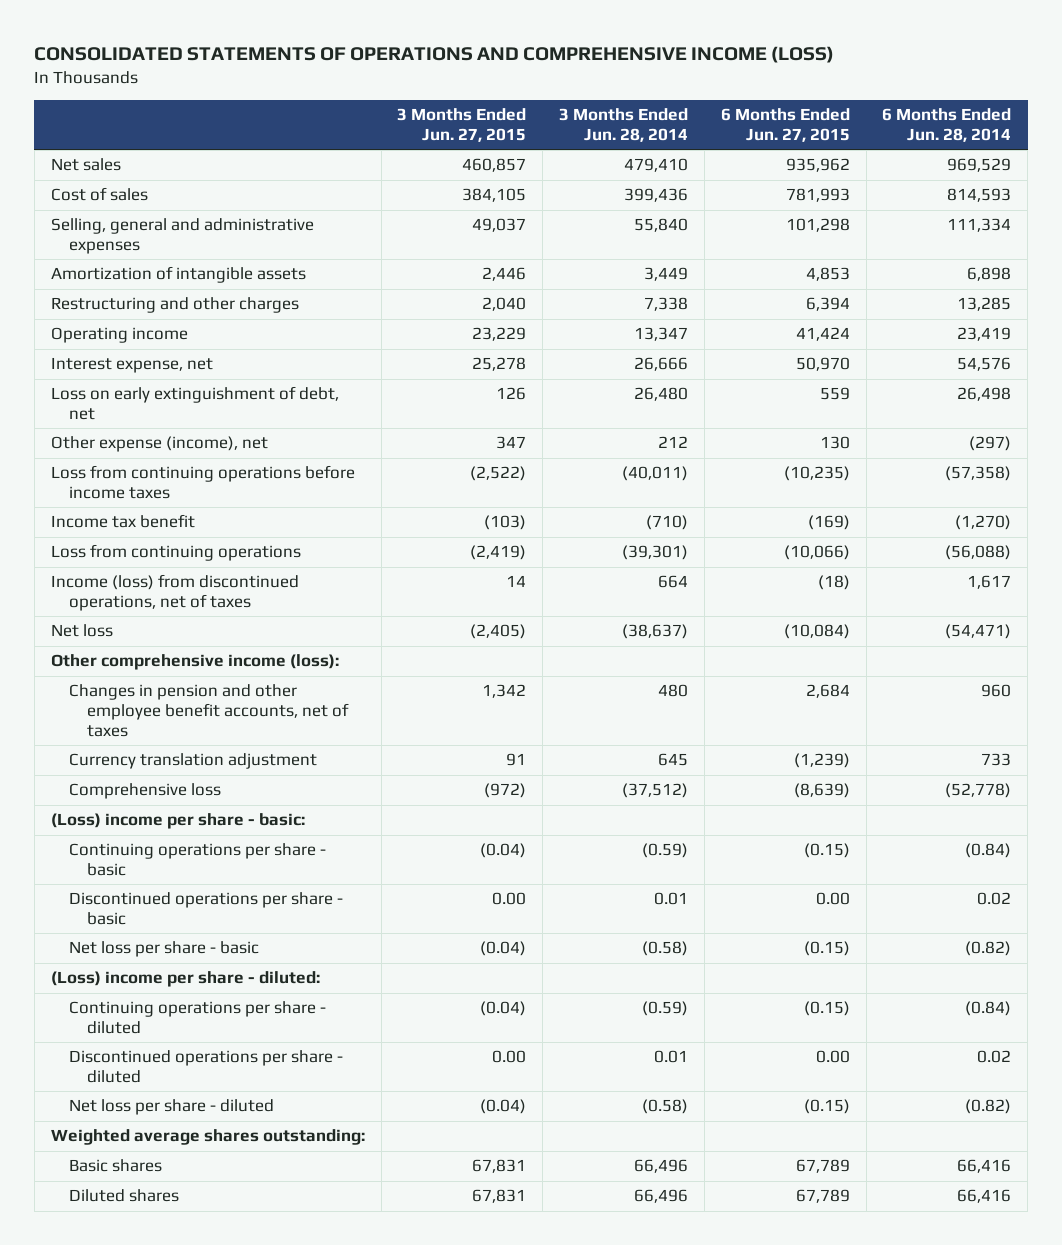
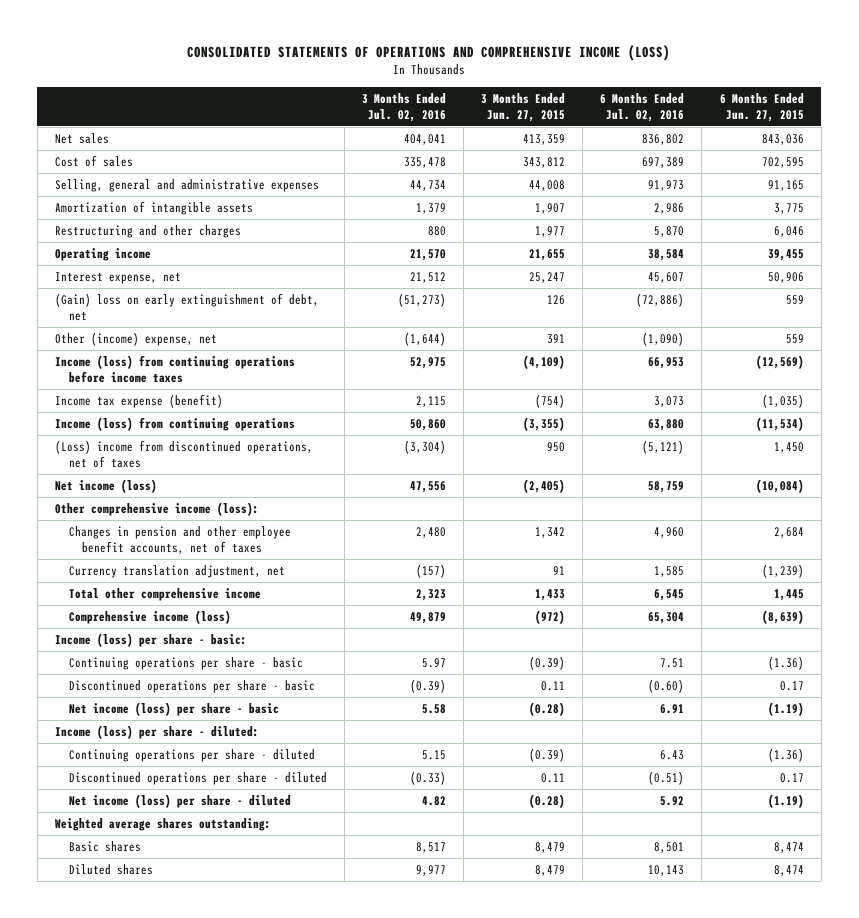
[559,107,689,142] 3 Months Ended Jun. 28, 2014 -> none
[882,107,1012,142] 6 Months Ended Jun. 28, 2014 -> none
none -> [361,92,446,122] 3 Months Ended Jul. 02, 2016
none -> [600,92,685,122] 6 Months Ended Jul. 02, 2016
[462,158,527,173] 460,857 -> [523,134,566,146] 413,359
[785,158,850,173] 935,962 -> [761,134,804,146] 843,036
[462,188,527,203] 384,105 -> [523,157,566,169] 343,812
[785,188,850,203] 781,993 -> [761,157,804,169] 702,595
[472,218,527,233] 49,037 -> [529,180,566,192] 44,008
[785,218,850,233] 101,298 -> [767,180,804,192] 91,165
[482,267,527,282] 2,446 -> [535,203,566,215] 1,907
[805,267,850,282] 4,853 -> [773,203,804,215] 3,775
[482,297,527,312] 2,040 -> [535,226,566,238] 1,977
[805,297,850,312] 6,394 -> [773,226,804,238] 6,046
[472,327,527,342] 23,229 -> [529,249,566,262] 21,655
[795,327,850,342] 41,424 -> [767,249,804,262] 39,455
[472,357,527,372] 25,278 -> [529,272,566,284] 25,247
[795,357,850,372] 50,970 -> [767,272,804,284] 50,906
[50,386,339,420] Loss on early extinguishment of debt, net -> [55,293,320,322] (Gain) loss on early extinguishment of debt, net
[50,436,268,453] Other expense (income), net -> [55,332,218,347] Other (income) expense, net
[496,436,527,450] 347 -> [547,334,566,345] 391
[819,436,850,450] 130 -> [785,334,804,345] 559
[50,465,355,499] Loss from continuing operations before income taxes -> [55,355,296,384] Income (loss) from continuing operations before income taxes
[470,466,527,482] (2,522) -> [523,355,566,370] (4,109)
[783,466,850,482] (10,235) -> [755,355,804,370] (12,569)
[50,514,195,529] Income tax benefit -> [55,394,224,409] Income tax expense (benefit)
[484,515,527,531] (103) -> [535,394,566,409] (754)
[807,515,850,531] (169) -> [761,394,804,409] (1,035)
[50,544,301,562] Loss from continuing operations -> [55,417,296,432] Income (loss) from continuing operations
[470,545,527,561] (2,419) -> [523,417,566,432] (3,355)
[783,545,850,561] (10,066) -> [755,417,804,432] (11,534)
[50,574,299,611] Income (loss) from discontinued operations, net of taxes -> [55,440,314,469] (Loss) income from discontinued operations, net of taxes
[506,575,527,588] 14 -> [547,442,566,453] 950
[817,575,850,591] (18) -> [773,442,804,454] 1,450
[50,624,113,638] Net loss -> [55,479,158,494] Net income (loss)
[68,753,317,770] Currency translation adjustment -> [68,565,285,579] Currency translation adjustment, net
none -> [68,588,261,602] Total other comprehensive income
[68,783,221,800] Comprehensive loss -> [68,610,231,625] Comprehensive income (loss)
[50,813,305,830] (Loss) income per share - basic: -> [55,633,248,648] Income (loss) per share - basic:
[480,843,527,859] (0.04) -> [529,656,566,671] (0.39)
[803,843,850,859] (0.15) -> [767,656,804,671] (1.36)
[492,892,527,906] 0.00 -> [541,681,566,692] 0.11
[815,892,850,906] 0.00 -> [779,681,804,692] 0.17
[68,941,259,958] Net loss per share - basic -> [68,702,279,717] Net income (loss) per share - basic
[480,941,527,957] (0.04) -> [529,702,566,717] (0.28)
[803,941,850,957] (0.15) -> [767,702,804,717] (1.19)
[50,971,320,988] (Loss) income per share - diluted: -> [55,725,260,740] Income (loss) per share - diluted:
[480,1001,527,1017] (0.04) -> [529,748,566,763] (0.39)
[803,1001,850,1017] (0.15) -> [767,748,804,763] (1.36)
[492,1050,527,1064] 0.00 -> [541,773,566,784] 0.11
[815,1050,850,1064] 0.00 -> [779,773,804,784] 0.17
[68,1099,274,1116] Net loss per share - diluted -> [68,794,291,809] Net income (loss) per share - diluted
[480,1099,527,1115] (0.04) -> [529,794,566,809] (0.28)
[803,1099,850,1115] (0.15) -> [767,794,804,809] (1.19)
[472,1159,527,1174] 67,831 -> [535,842,566,854] 8,479
[795,1159,850,1174] 67,789 -> [773,842,804,854] 8,474
[472,1189,527,1204] 67,831 -> [535,865,566,877] 8,479
[795,1189,850,1204] 67,789 -> [773,865,804,877] 8,474

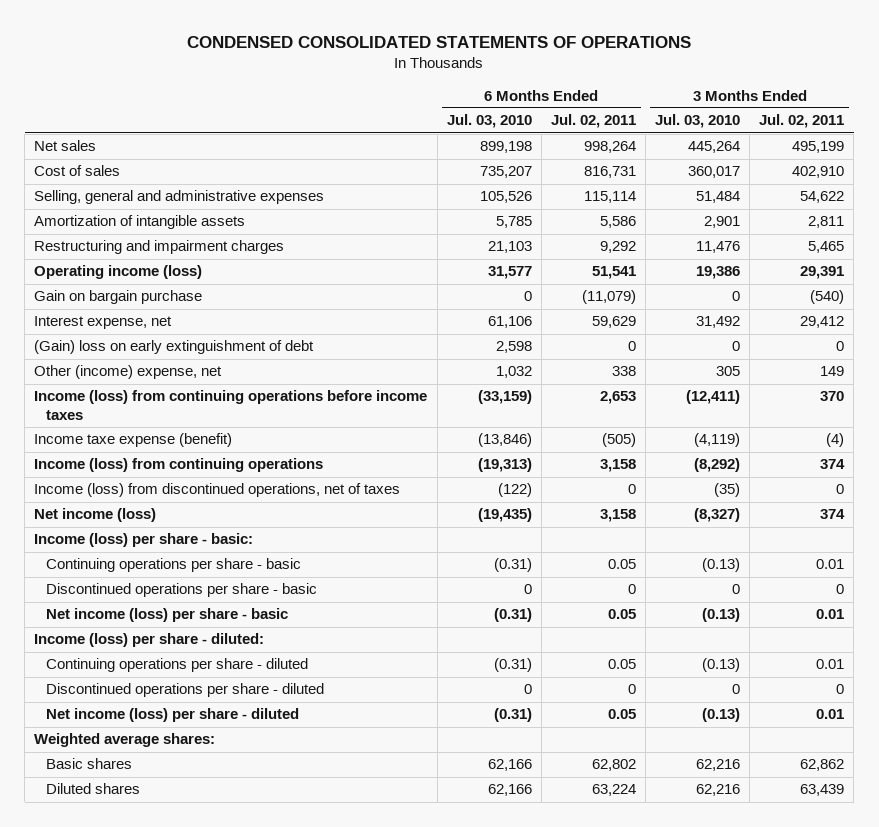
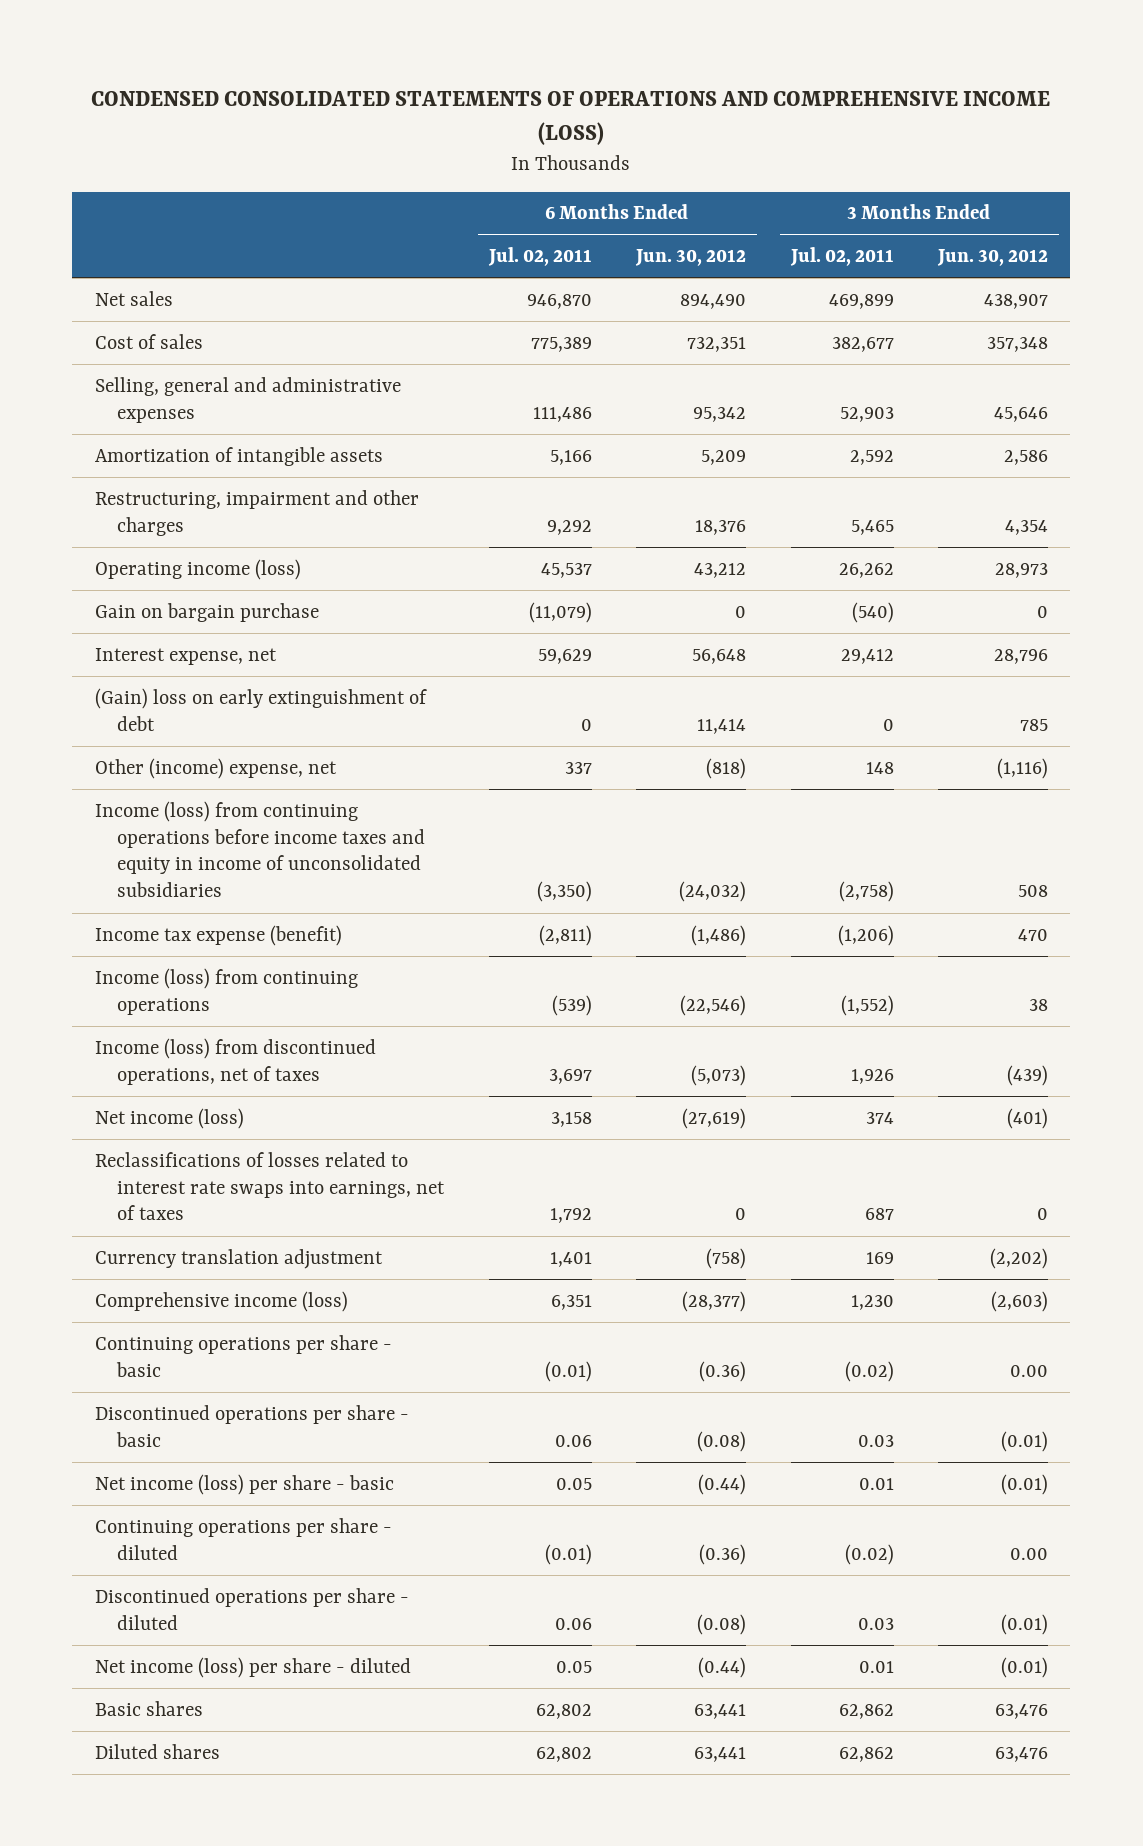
[187,36,692,49] CONDENSED CONSOLIDATED STATEMENTS OF OPERATIONS -> [91,91,1051,146] CONDENSED CONSOLIDATED STATEMENTS OF OPERATIONS AND COMPREHENSIVE INCOME (LOSS)
[446,114,532,129] Jul. 03, 2010 -> none
[655,114,741,129] Jul. 03, 2010 -> none
none -> [635,249,747,267] Jun. 30, 2012
none -> [937,249,1049,267] Jun. 30, 2012
[583,141,636,154] 998,264 -> [526,293,592,309] 946,870
[792,141,845,154] 495,199 -> [828,293,894,309] 469,899
[583,166,636,179] 816,731 -> [530,336,592,352] 775,389
[792,166,845,179] 402,910 -> [831,336,894,352] 382,677
[583,191,636,204] 115,114 -> [532,406,592,422] 111,486
[800,191,845,204] 54,622 -> [839,406,894,422] 52,903
[599,216,636,229] 5,586 -> [549,449,592,465] 5,166
[808,216,845,229] 2,811 -> [849,449,894,465] 2,592
[34,240,285,255] Restructuring and impairment charges -> [94,489,419,536] Restructuring, impairment and other charges
[591,266,636,280] 51,541 -> [540,562,592,578] 45,537
[800,266,845,280] 29,391 -> [838,562,894,578] 26,262
[611,366,636,377] 338 -> [564,761,592,774] 337
[820,366,845,377] 149 -> [865,761,894,774] 148
[34,390,428,421] Income (loss) from continuing operations before income taxes -> [94,800,426,898] Income (loss) from continuing operations before income taxes and equity in income of unconsolidated subsidiaries
[599,391,636,405] 2,653 -> [536,881,592,903] (3,350)
[820,391,845,402] 370 -> [838,881,894,903] (2,758)
[34,433,233,448] Income taxe expense (benefit) -> [94,924,342,946] Income tax expense (benefit)
[601,433,636,448] (505) -> [538,924,592,946] (2,811)
[826,433,845,448] (4) -> [837,924,894,946] (1,206)
[599,459,636,473] 3,158 -> [551,994,592,1016] (539)
[820,459,846,470] 374 -> [840,994,894,1016] (1,552)
[627,484,636,495] 0 -> [548,1068,592,1084] 3,697
[836,484,845,495] 0 -> [850,1068,894,1084] 1,926
[34,533,254,548] Income (loss) per share - basic: -> none
none -> [94,1151,446,1221] Reclassifications of losses related to interest rate swaps into earnings, net of taxes
none -> [94,1248,383,1269] Currency translation adjustment
none -> [94,1290,348,1312] Comprehensive income (loss)
[607,559,636,570] 0.05 -> [544,1360,592,1382] (0.01)
[816,559,845,570] 0.01 -> [844,1360,894,1382] (0.02)
[627,584,636,595] 0 -> [554,1434,592,1447] 0.06
[836,584,845,595] 0 -> [857,1434,894,1447] 0.03
[34,633,265,648] Income (loss) per share - diluted: -> none
[607,659,636,670] 0.05 -> [544,1543,592,1565] (0.01)
[816,659,845,670] 0.01 -> [844,1543,894,1565] (0.02)
[627,684,636,695] 0 -> [554,1617,592,1630] 0.06
[836,684,845,695] 0 -> [857,1617,894,1630] 0.03
[34,733,216,748] Weighted average shares: -> none
[591,784,636,797] 63,224 -> [535,1746,592,1762] 62,802
[800,784,845,797] 63,439 -> [838,1746,894,1762] 62,862

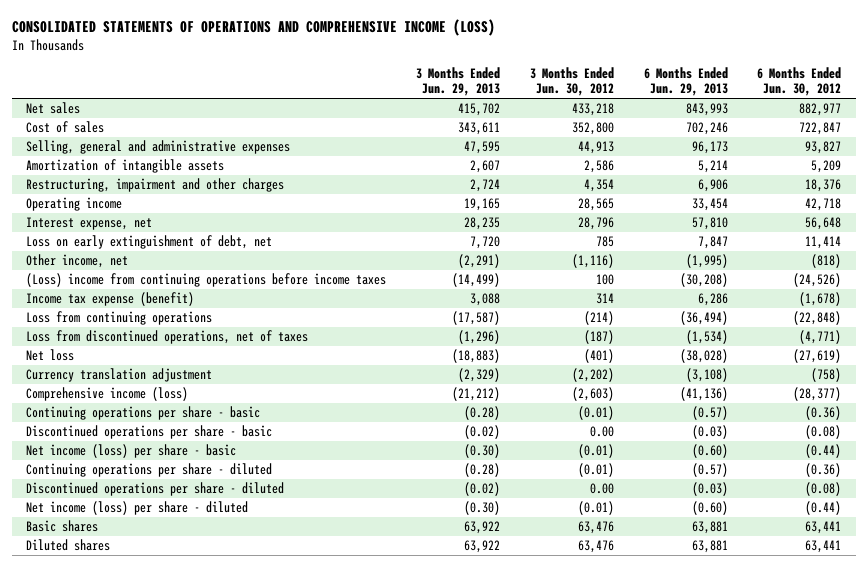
[91,91,1051,146] CONDENSED CONSOLIDATED STATEMENTS OF OPERATIONS AND COMPREHENSIVE INCOME (LOSS) -> [11,19,495,37] CONSOLIDATED STATEMENTS OF OPERATIONS AND COMPREHENSIVE INCOME (LOSS)
[487,247,592,267] Jul. 02, 2011 -> none
[789,247,894,267] Jul. 02, 2011 -> none
none -> [416,66,501,97] 3 Months Ended Jun. 29, 2013
none -> [643,66,728,97] 6 Months Ended Jun. 29, 2013
[680,293,747,309] 894,490 -> [799,103,842,117] 882,977
[984,293,1049,309] 438,907 -> [571,103,614,117] 433,218
[687,336,747,352] 732,351 -> [799,122,842,136] 722,847
[987,336,1049,352] 357,348 -> [571,122,614,136] 352,800
[693,406,747,422] 95,342 -> [805,141,842,155] 93,827
[994,406,1049,422] 45,646 -> [577,141,614,155] 44,913
[94,602,319,622] Gain on bargain purchase -> none
[94,558,301,580] Operating income (loss) -> [26,197,123,212] Operating income
[694,562,747,578] 43,212 -> [805,198,842,212] 42,718
[995,562,1049,578] 28,973 -> [577,198,614,212] 28,565
[94,1151,446,1221] Reclassifications of losses related to interest rate swaps into earnings, net of taxes -> none
[94,687,427,731] (Gain) loss on early extinguishment of debt -> [26,235,273,250] Loss on early extinguishment of debt, net
[94,757,337,779] Other (income) expense, net -> [26,254,129,269] Other income, net
[94,800,426,898] Income (loss) from continuing operations before income taxes and equity in income of unconsolidated subsidiaries -> [26,273,387,288] (Loss) income from continuing operations before income taxes
[679,881,747,903] (24,032) -> [793,273,842,288] (24,526)
[1018,885,1049,898] 508 -> [595,274,614,286] 100
[691,924,747,946] (1,486) -> [799,292,842,307] (1,678)
[1018,928,1049,941] 470 -> [595,293,614,305] 314
[94,967,358,1015] Income (loss) from continuing operations -> [26,311,213,326] Loss from continuing operations
[680,994,747,1016] (22,546) -> [793,311,842,326] (22,848)
[1029,998,1049,1011] 38 -> [583,311,614,326] (214)
[94,1037,376,1085] Income (loss) from discontinued operations, net of taxes -> [26,330,309,345] Loss from discontinued operations, net of taxes
[691,1064,747,1086] (5,073) -> [799,330,842,345] (4,771)
[1007,1064,1049,1086] (439) -> [583,330,614,345] (187)
[94,1107,244,1129] Net income (loss) -> [26,349,75,362] Net loss
[1010,1364,1049,1377] 0.00 -> [577,406,614,421] (0.01)
[1001,1430,1049,1452] (0.01) -> [589,426,614,438] 0.00
[1010,1547,1049,1560] 0.00 -> [577,463,614,478] (0.01)
[1001,1613,1049,1635] (0.01) -> [589,483,614,495] 0.00

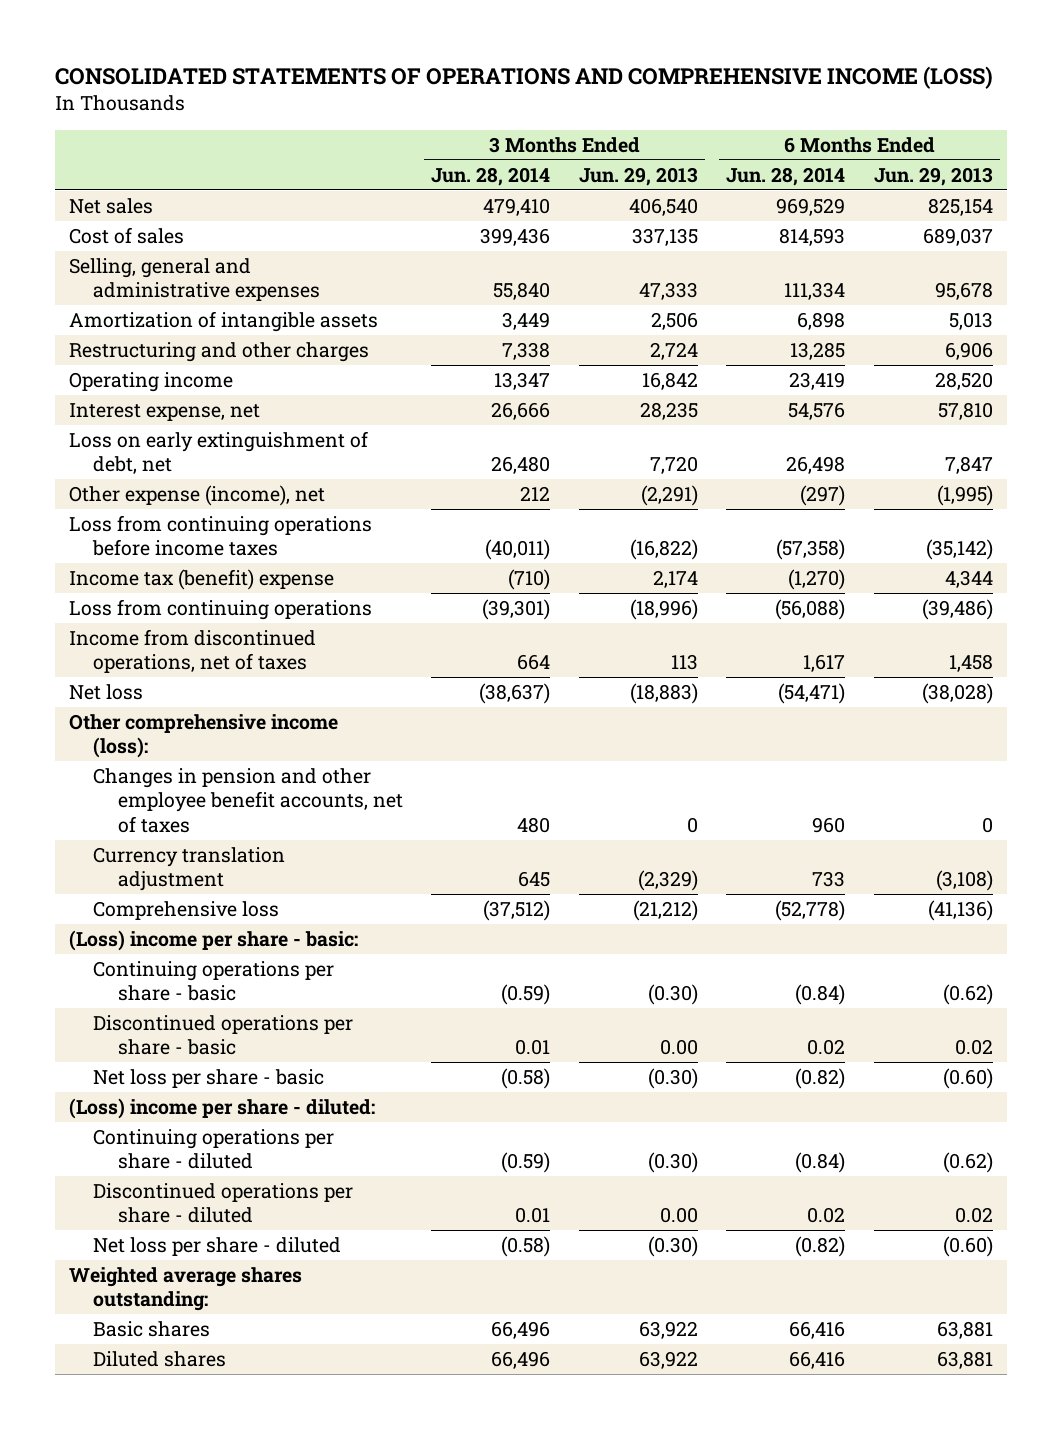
[529,66,614,97] 3 Months Ended Jun. 30, 2012 -> none
[757,66,842,97] 6 Months Ended Jun. 30, 2012 -> none
none -> [431,166,551,186] Jun. 28, 2014
none -> [726,166,846,186] Jun. 28, 2014
[458,103,501,117] 415,702 -> [628,197,698,216] 406,540
[685,103,728,117] 843,993 -> [927,197,993,216] 825,154
[458,122,501,136] 343,611 -> [631,227,698,246] 337,135
[685,122,728,136] 702,246 -> [922,227,993,246] 689,037
[464,141,501,155] 47,595 -> [638,282,698,301] 47,333
[691,141,728,155] 96,173 -> [934,282,993,301] 95,678
[470,160,501,174] 2,607 -> [650,311,698,330] 2,506
[697,160,728,174] 5,214 -> [948,311,993,330] 5,013
[26,178,285,193] Restructuring, impairment and other charges -> [68,341,369,362] Restructuring and other charges
[464,198,501,212] 19,165 -> [641,371,698,390] 16,842
[691,198,728,212] 33,454 -> [934,371,993,390] 28,520
[26,254,129,269] Other income, net -> [68,484,325,506] Other expense (income), net
[26,273,387,288] (Loss) income from continuing operations before income taxes -> [68,514,372,557] Loss from continuing operations before income taxes
[452,273,501,288] (14,499) -> [629,539,698,561] (16,822)
[679,273,728,288] (30,208) -> [925,539,993,561] (35,142)
[26,292,195,307] Income tax expense (benefit) -> [68,568,334,590] Income tax (benefit) expense
[470,293,501,307] 3,088 -> [652,569,698,588] 2,174
[697,293,728,307] 6,286 -> [944,569,993,588] 4,344
[452,311,501,326] (17,587) -> [629,598,698,620] (18,996)
[679,311,728,326] (36,494) -> [921,598,993,620] (39,486)
[26,330,309,345] Loss from discontinued operations, net of taxes -> [68,628,316,674] Income from discontinued operations, net of taxes
[458,330,501,345] (1,296) -> [670,654,698,671] 113
[685,330,728,345] (1,534) -> [948,654,993,673] 1,458
none -> [68,713,338,759] Other comprehensive income (loss):
none -> [93,767,403,833] Changes in pension and other employee benefit accounts, net of taxes
[26,387,189,402] Comprehensive income (loss) -> [93,900,280,920] Comprehensive loss
none -> [68,929,358,951] (Loss) income per share - basic:
[464,406,501,421] (0.28) -> [647,984,698,1006] (0.30)
[691,406,728,421] (0.57) -> [942,984,993,1006] (0.62)
[464,425,501,440] (0.02) -> [659,1039,698,1056] 0.00
[691,425,728,440] (0.03) -> [954,1039,993,1056] 0.02
[26,444,237,459] Net income (loss) per share - basic -> [93,1068,325,1088] Net loss per share - basic
none -> [68,1097,375,1119] (Loss) income per share - diluted:
[464,463,501,478] (0.28) -> [647,1152,698,1174] (0.30)
[691,463,728,478] (0.57) -> [942,1152,993,1174] (0.62)
[464,482,501,497] (0.02) -> [659,1207,698,1224] 0.00
[691,482,728,497] (0.03) -> [954,1207,993,1224] 0.02
[26,501,249,516] Net income (loss) per share - diluted -> [93,1236,342,1256] Net loss per share - diluted
none -> [68,1266,302,1312] Weighted average shares outstanding:

